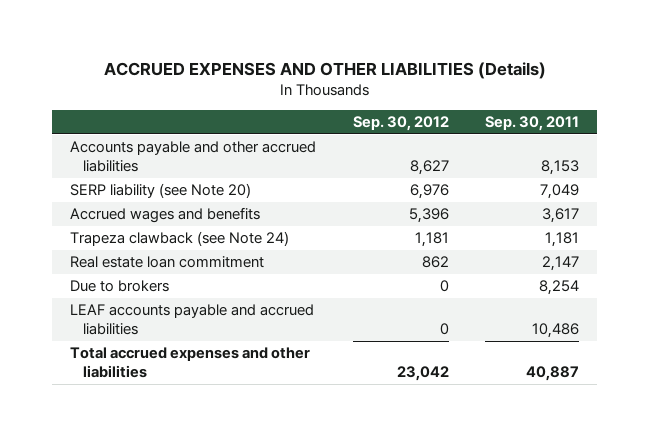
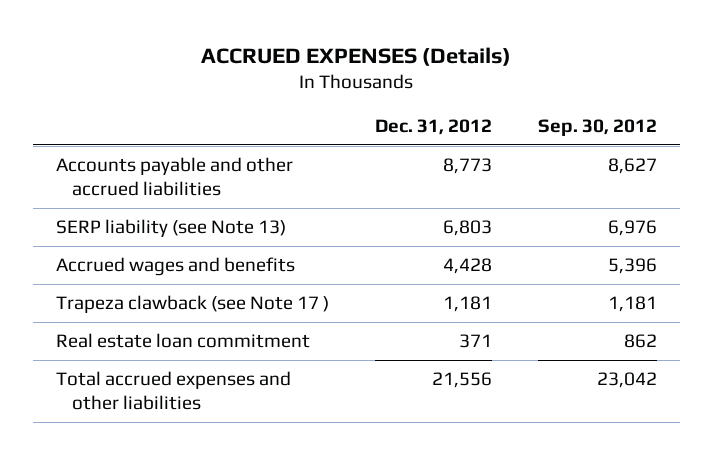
[103,62,546,80] ACCRUED EXPENSES AND OTHER LIABILITIES (Details) -> [201,46,512,66] ACCRUED EXPENSES (Details)
[485,116,580,132] Sep. 30, 2011 -> none
none -> [374,119,492,136] Dec. 31, 2012
[70,183,252,199] SERP liability (see Note 20) -> [56,218,287,237] SERP liability (see Note 13)
[70,231,290,247] Trapeza clawback (see Note 24) -> [56,294,330,313] Trapeza clawback (see Note 17 )
[70,280,170,293] Due to brokers -> none
[70,304,315,336] LEAF accounts payable and accrued liabilities -> none

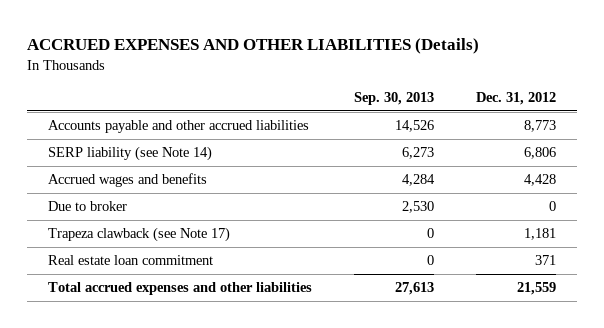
[201,46,512,66] ACCRUED EXPENSES (Details) -> [26,37,479,54] ACCRUED EXPENSES AND OTHER LIABILITIES (Details)
[537,119,657,137] Sep. 30, 2012 -> none
none -> [353,92,434,106] Sep. 30, 2013
[56,218,287,237] SERP liability (see Note 13) -> [47,146,212,162] SERP liability (see Note 14)
[442,219,492,236] 6,803 -> [523,147,556,160] 6,806
none -> [47,201,127,212] Due to broker
[56,294,330,313] Trapeza clawback (see Note 17 ) -> [47,227,230,243] Trapeza clawback (see Note 17)
[431,371,492,388] 21,556 -> [516,282,556,296] 21,559

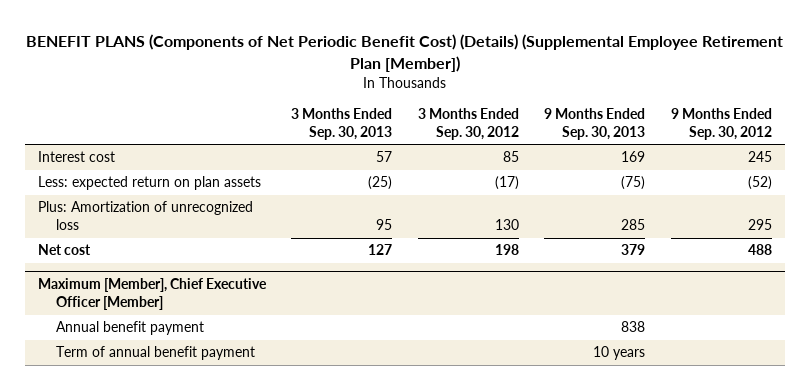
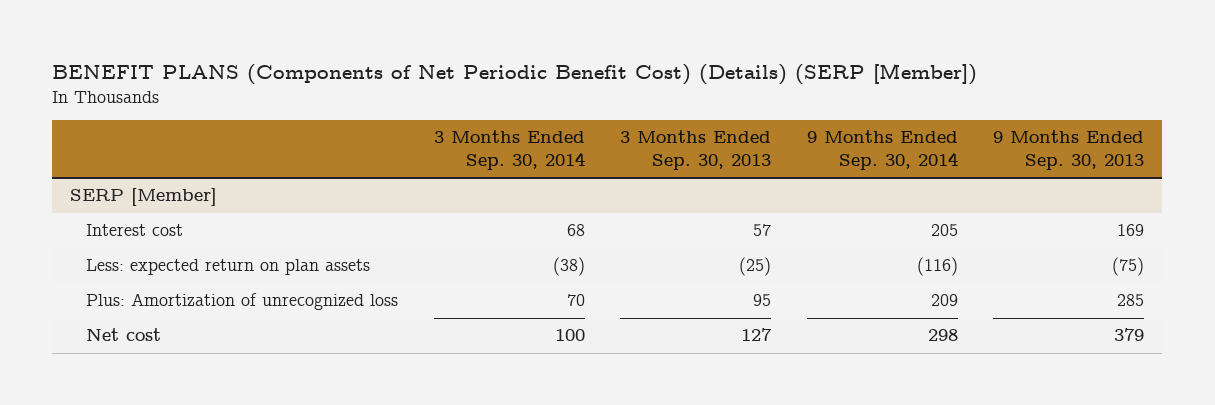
[25,33,783,72] BENEFIT PLANS (Components of Net Periodic Benefit Cost) (Details) (Supplemental Employee Retirement Plan [Member]) -> [52,63,978,86] BENEFIT PLANS (Components of Net Periodic Benefit Cost) (Details) (SERP [Member])
[417,108,519,141] 3 Months Ended Sep. 30, 2012 -> none
[671,108,773,141] 9 Months Ended Sep. 30, 2012 -> none
none -> [433,130,585,170] 3 Months Ended Sep. 30, 2014
none -> [806,130,958,170] 9 Months Ended Sep. 30, 2014
none -> [70,188,218,207] SERP [Member]
[37,278,267,311] Maximum [Member], Chief Executive Officer [Member] -> none
[55,321,204,336] Annual benefit payment -> none
[55,346,255,361] Term of annual benefit payment -> none

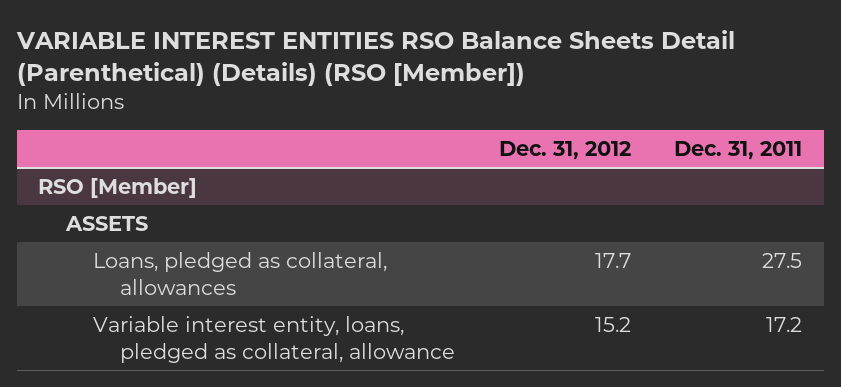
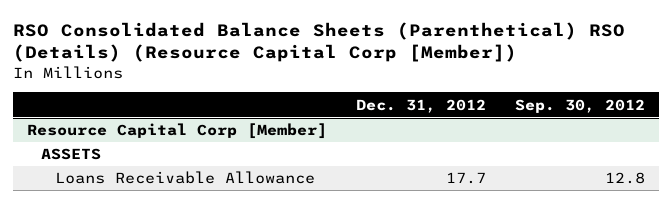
[15,29,735,87] VARIABLE INTEREST ENTITIES RSO Balance Sheets Detail (Parenthetical) (Details) (RSO [Member]) -> [13,21,626,63] RSO Consolidated Balance Sheets (Parenthetical) RSO (Details) (Resource Capital Corp [Member])
[674,141,803,161] Dec. 31, 2011 -> none
none -> [514,98,645,113] Sep. 30, 2012
[38,177,198,198] RSO [Member] -> none
none -> [27,123,328,140] Resource Capital Corp [Member]
[93,315,456,363] Variable interest entity, loans, pledged as collateral, allowance -> none
[93,251,388,295] Loans, pledged as collateral, allowances -> [55,171,316,185] Loans Receivable Allowance

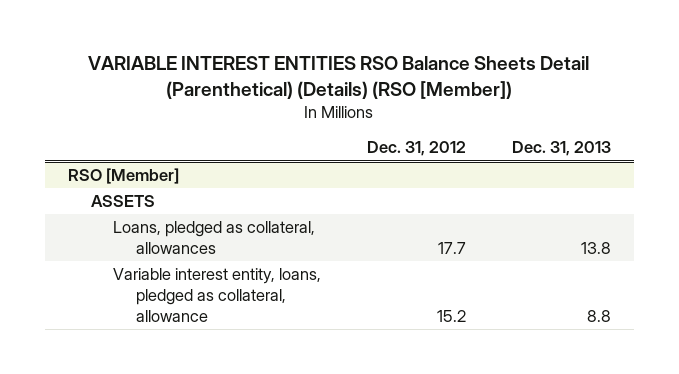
[13,21,626,63] RSO Consolidated Balance Sheets (Parenthetical) RSO (Details) (Resource Capital Corp [Member]) -> [88,56,590,99] VARIABLE INTEREST ENTITIES RSO Balance Sheets Detail (Parenthetical) (Details) (RSO [Member])
[514,98,645,113] Sep. 30, 2012 -> none
none -> [511,141,611,157] Dec. 31, 2013
[27,123,328,140] Resource Capital Corp [Member] -> none
none -> [67,168,179,185] RSO [Member]
[55,171,316,185] Loans Receivable Allowance -> [113,221,316,255] Loans, pledged as collateral, allowances
none -> [113,268,322,322] Variable interest entity, loans, pledged as collateral, allowance

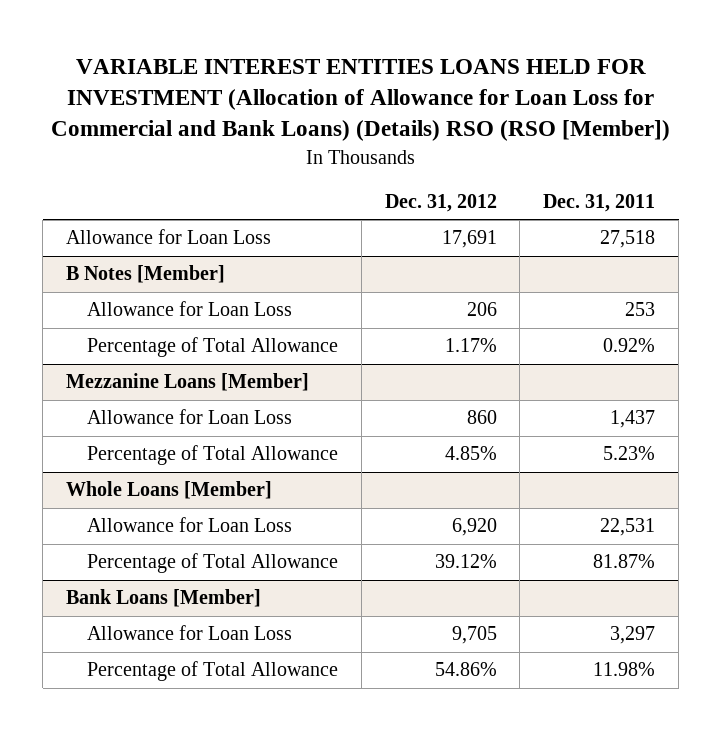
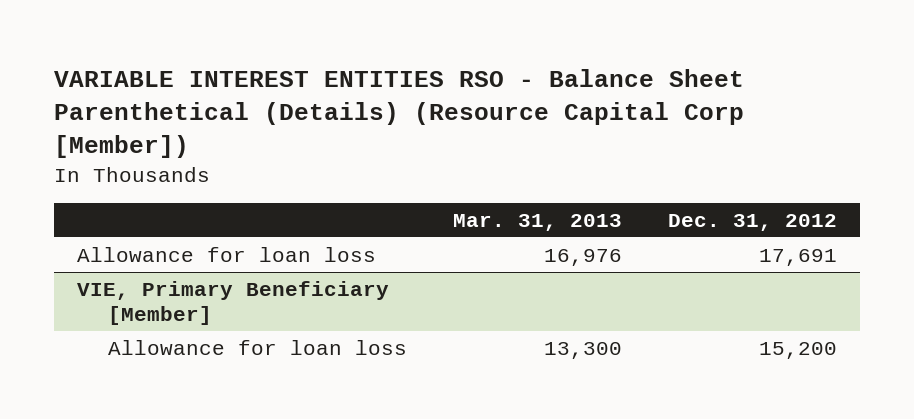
[50,58,670,142] VARIABLE INTEREST ENTITIES LOANS HELD FOR INVESTMENT (Allocation of Allowance for Loan Loss for Commercial and Bank Loans) (Details) RSO (RSO [Member]) -> [54,69,745,159] VARIABLE INTEREST ENTITIES RSO - Balance Sheet Parenthetical (Details) (Resource Capital Corp [Member])
[543,194,656,213] Dec. 31, 2011 -> none
none -> [452,213,622,231] Mar. 31, 2013
[65,265,225,284] B Notes [Member] -> none
[87,337,339,358] Percentage of Total Allowance -> none
[65,373,309,392] Mezzanine Loans [Member] -> none
[87,409,293,425] Allowance for Loan Loss -> none
[87,445,339,466] Percentage of Total Allowance -> none
[65,481,272,500] Whole Loans [Member] -> none
[87,517,293,533] Allowance for Loan Loss -> none
[87,553,339,574] Percentage of Total Allowance -> none
[65,589,261,608] Bank Loans [Member] -> none
[87,625,293,641] Allowance for Loan Loss -> none
[87,661,339,682] Percentage of Total Allowance -> none
[65,229,271,245] Allowance for Loan Loss -> [77,246,377,262] Allowance for loan loss
none -> [77,280,390,325] VIE, Primary Beneficiary [Member]
[87,301,293,317] Allowance for Loan Loss -> [107,339,407,355] Allowance for loan loss
[466,302,497,317] 206 -> [758,341,837,359] 15,200

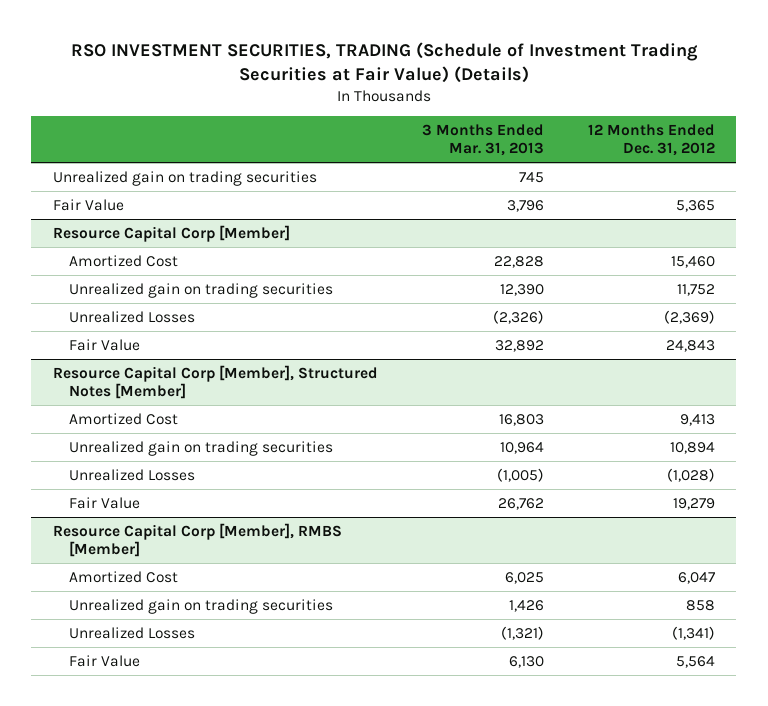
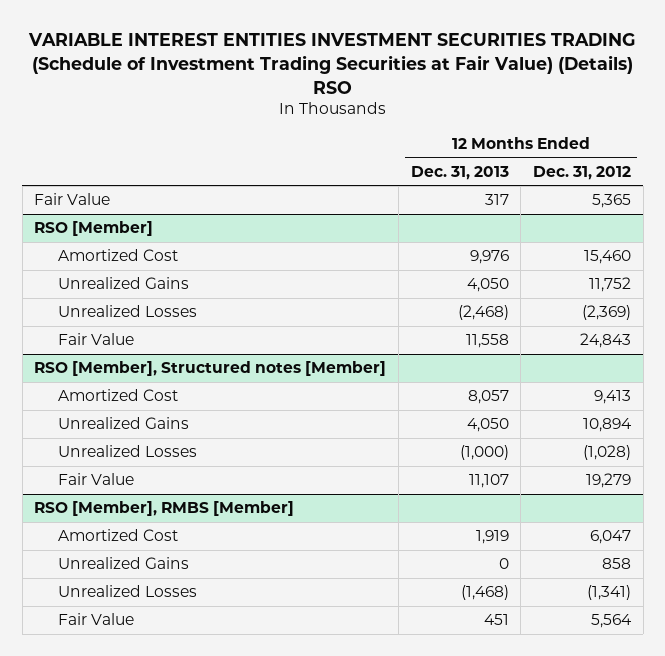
[70,41,698,83] RSO INVESTMENT SECURITIES, TRADING (Schedule of Investment Trading Securities at Fair Value) (Details) -> [27,32,636,94] VARIABLE INTEREST ENTITIES INVESTMENT SECURITIES TRADING (Schedule of Investment Trading Securities at Fair Value) (Details) RSO
[421,124,544,157] 3 Months Ended Mar. 31, 2013 -> none
none -> [410,165,509,180] Dec. 31, 2013
[53,170,318,186] Unrealized gain on trading securities -> none
[53,224,291,242] Resource Capital Corp [Member] -> none
none -> [34,221,154,237] RSO [Member]
[69,282,334,298] Unrealized gain on trading securities -> [58,277,190,290] Unrealized Gains
[53,364,379,399] Resource Capital Corp [Member], Structured Notes [Member] -> none
none -> [34,361,387,377] RSO [Member], Structured notes [Member]
[69,440,334,456] Unrealized gain on trading securities -> [58,417,190,430] Unrealized Gains
[53,522,343,557] Resource Capital Corp [Member], RMBS [Member] -> none
none -> [34,501,295,517] RSO [Member], RMBS [Member]
[69,598,334,614] Unrealized gain on trading securities -> [58,557,190,570] Unrealized Gains

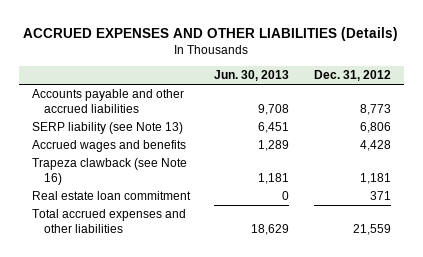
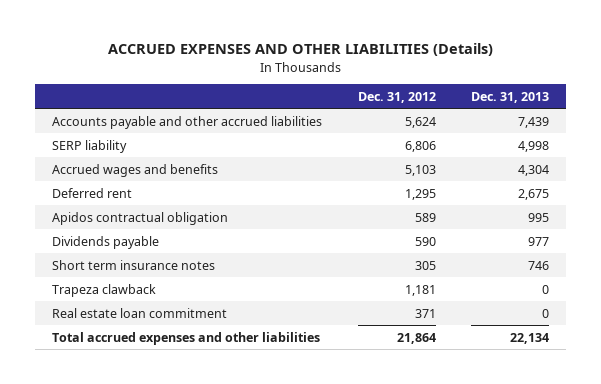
[214,70,290,82] Jun. 30, 2013 -> none
none -> [470,91,549,103] Dec. 31, 2013
[360,104,392,116] 8,773 -> [404,116,436,128] 5,624
[31,122,183,135] SERP liability (see Note 13) -> [52,139,128,153] SERP liability
[360,140,392,152] 4,428 -> [404,164,436,176] 5,103
none -> [52,187,133,198] Deferred rent
none -> [52,211,229,225] Apidos contractual obligation
none -> [52,235,160,249] Dividends payable
none -> [52,259,216,270] Short term insurance notes
[31,158,187,186] Trapeza clawback (see Note 16) -> [52,283,157,297] Trapeza clawback
[353,224,392,236] 21,559 -> [396,332,436,344] 21,864

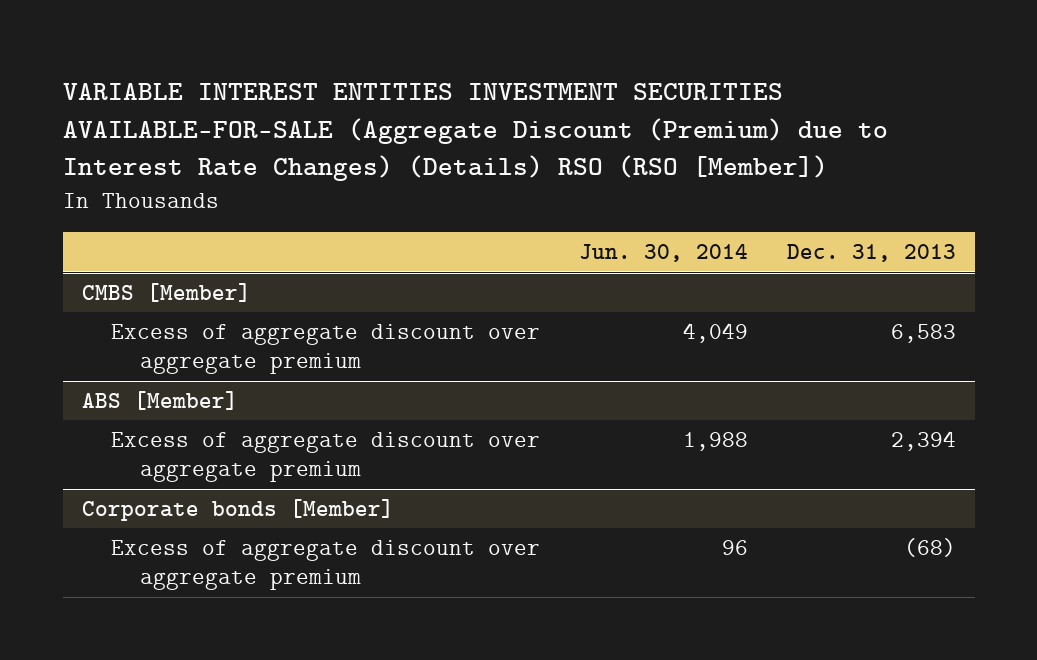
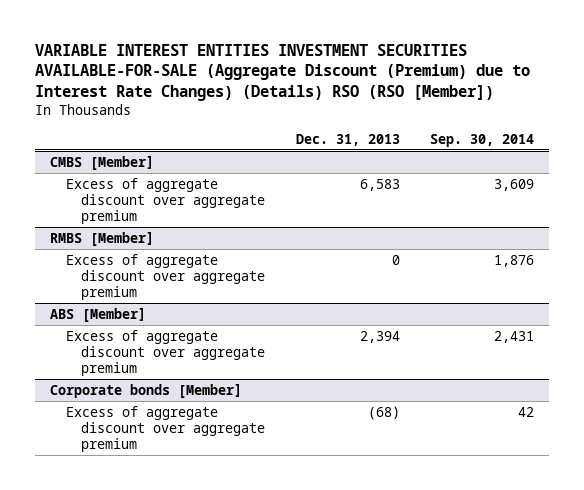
[578,244,748,263] Jun. 30, 2014 -> none
none -> [430,133,535,147] Sep. 30, 2014
none -> [50,231,155,246] RMBS [Member]
none -> [65,253,266,301] Excess of aggregate discount over aggregate premium

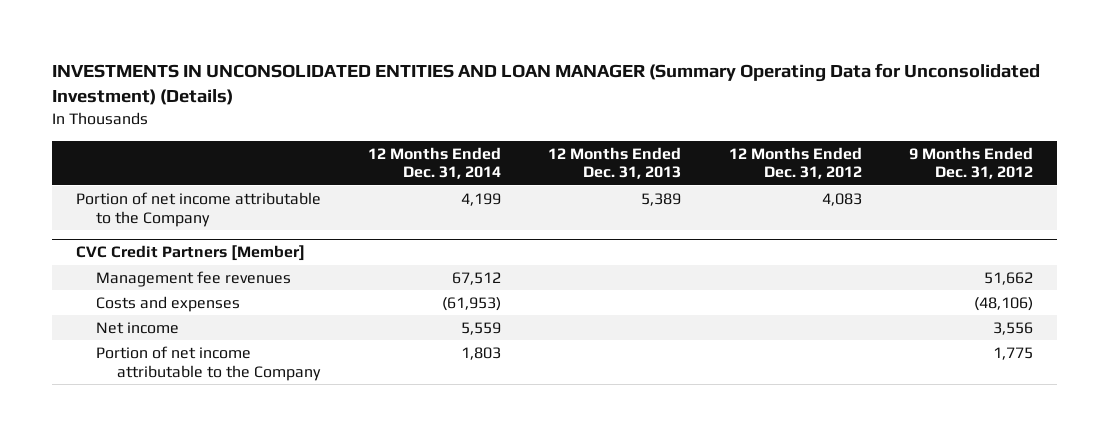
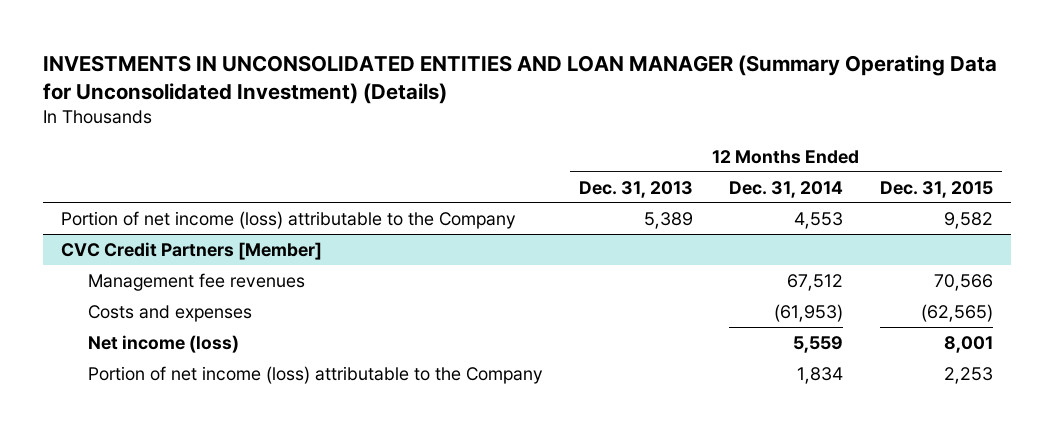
[728,146,862,180] 12 Months Ended Dec. 31, 2012 -> none
[908,146,1033,180] 9 Months Ended Dec. 31, 2012 -> none
none -> [879,180,993,198] Dec. 31, 2015
[75,191,321,227] Portion of net income attributable to the Company -> [60,210,516,229] Portion of net income (loss) attributable to the Company
[461,192,502,206] 4,199 -> [794,211,844,229] 4,553
[96,321,180,334] Net income -> [88,334,240,353] Net income (loss)
[96,345,321,381] Portion of net income attributable to the Company -> [88,365,544,384] Portion of net income (loss) attributable to the Company
[461,346,502,360] 1,803 -> [797,366,844,384] 1,834

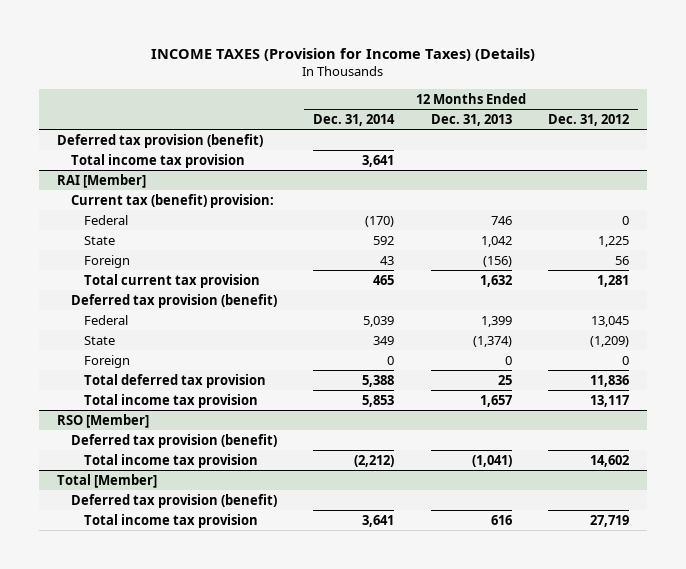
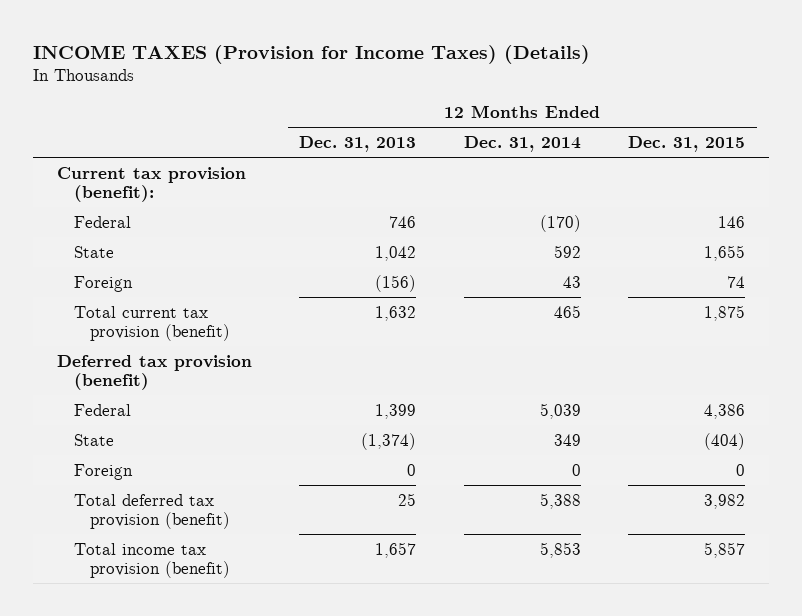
[547,113,629,126] Dec. 31, 2012 -> none
none -> [628,135,746,152] Dec. 31, 2015
[57,133,264,148] Deferred tax provision (benefit) -> none
[70,153,245,168] Total income tax provision -> none
[57,173,147,188] RAI [Member] -> none
[70,193,274,208] Current tax (benefit) provision: -> [57,166,247,202] Current tax provision (benefit):
[84,273,261,288] Total current tax provision -> [73,305,231,341] Total current tax provision (benefit)
[57,413,150,428] RSO [Member] -> none
[70,433,277,448] Deferred tax provision (benefit) -> none
[84,453,259,468] Total income tax provision -> none
[57,473,158,488] Total [Member] -> none
[70,493,277,508] Deferred tax provision (benefit) -> none
[84,513,259,528] Total income tax provision -> none
[84,373,267,388] Total deferred tax provision -> [73,493,231,529] Total deferred tax provision (benefit)
[84,393,259,408] Total income tax provision -> [73,542,231,578] Total income tax provision (benefit)

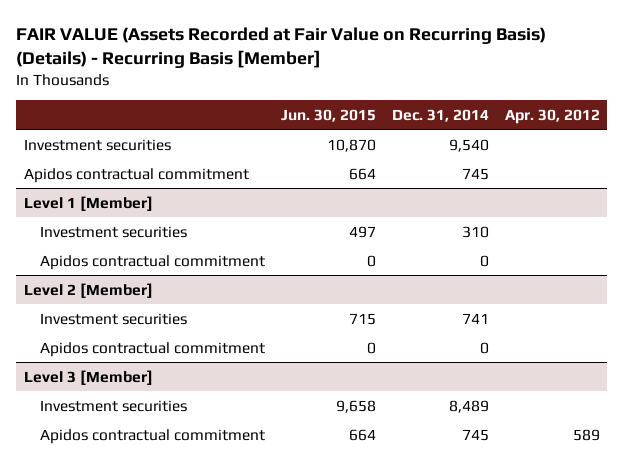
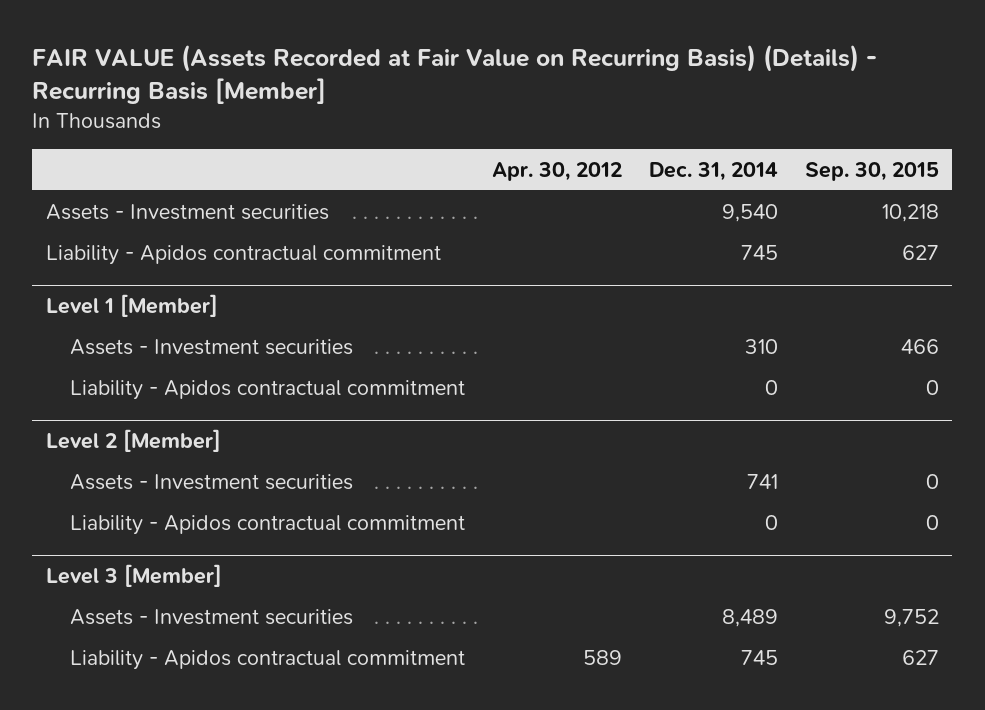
[281,108,377,122] Jun. 30, 2015 -> none
none -> [804,161,939,181] Sep. 30, 2015
[23,138,171,151] Investment securities -> [45,203,329,220] Assets - Investment securities
[23,167,249,183] Apidos contractual commitment -> [45,244,441,265] Liability - Apidos contractual commitment
[40,225,188,238] Investment securities -> [69,338,353,355] Assets - Investment securities
[40,254,266,270] Apidos contractual commitment -> [69,379,465,400] Liability - Apidos contractual commitment
[40,312,188,325] Investment securities -> [69,473,353,490] Assets - Investment securities
[40,341,266,357] Apidos contractual commitment -> [69,514,465,535] Liability - Apidos contractual commitment
[40,399,188,412] Investment securities -> [69,608,353,625] Assets - Investment securities
[40,428,266,444] Apidos contractual commitment -> [69,649,465,670] Liability - Apidos contractual commitment

